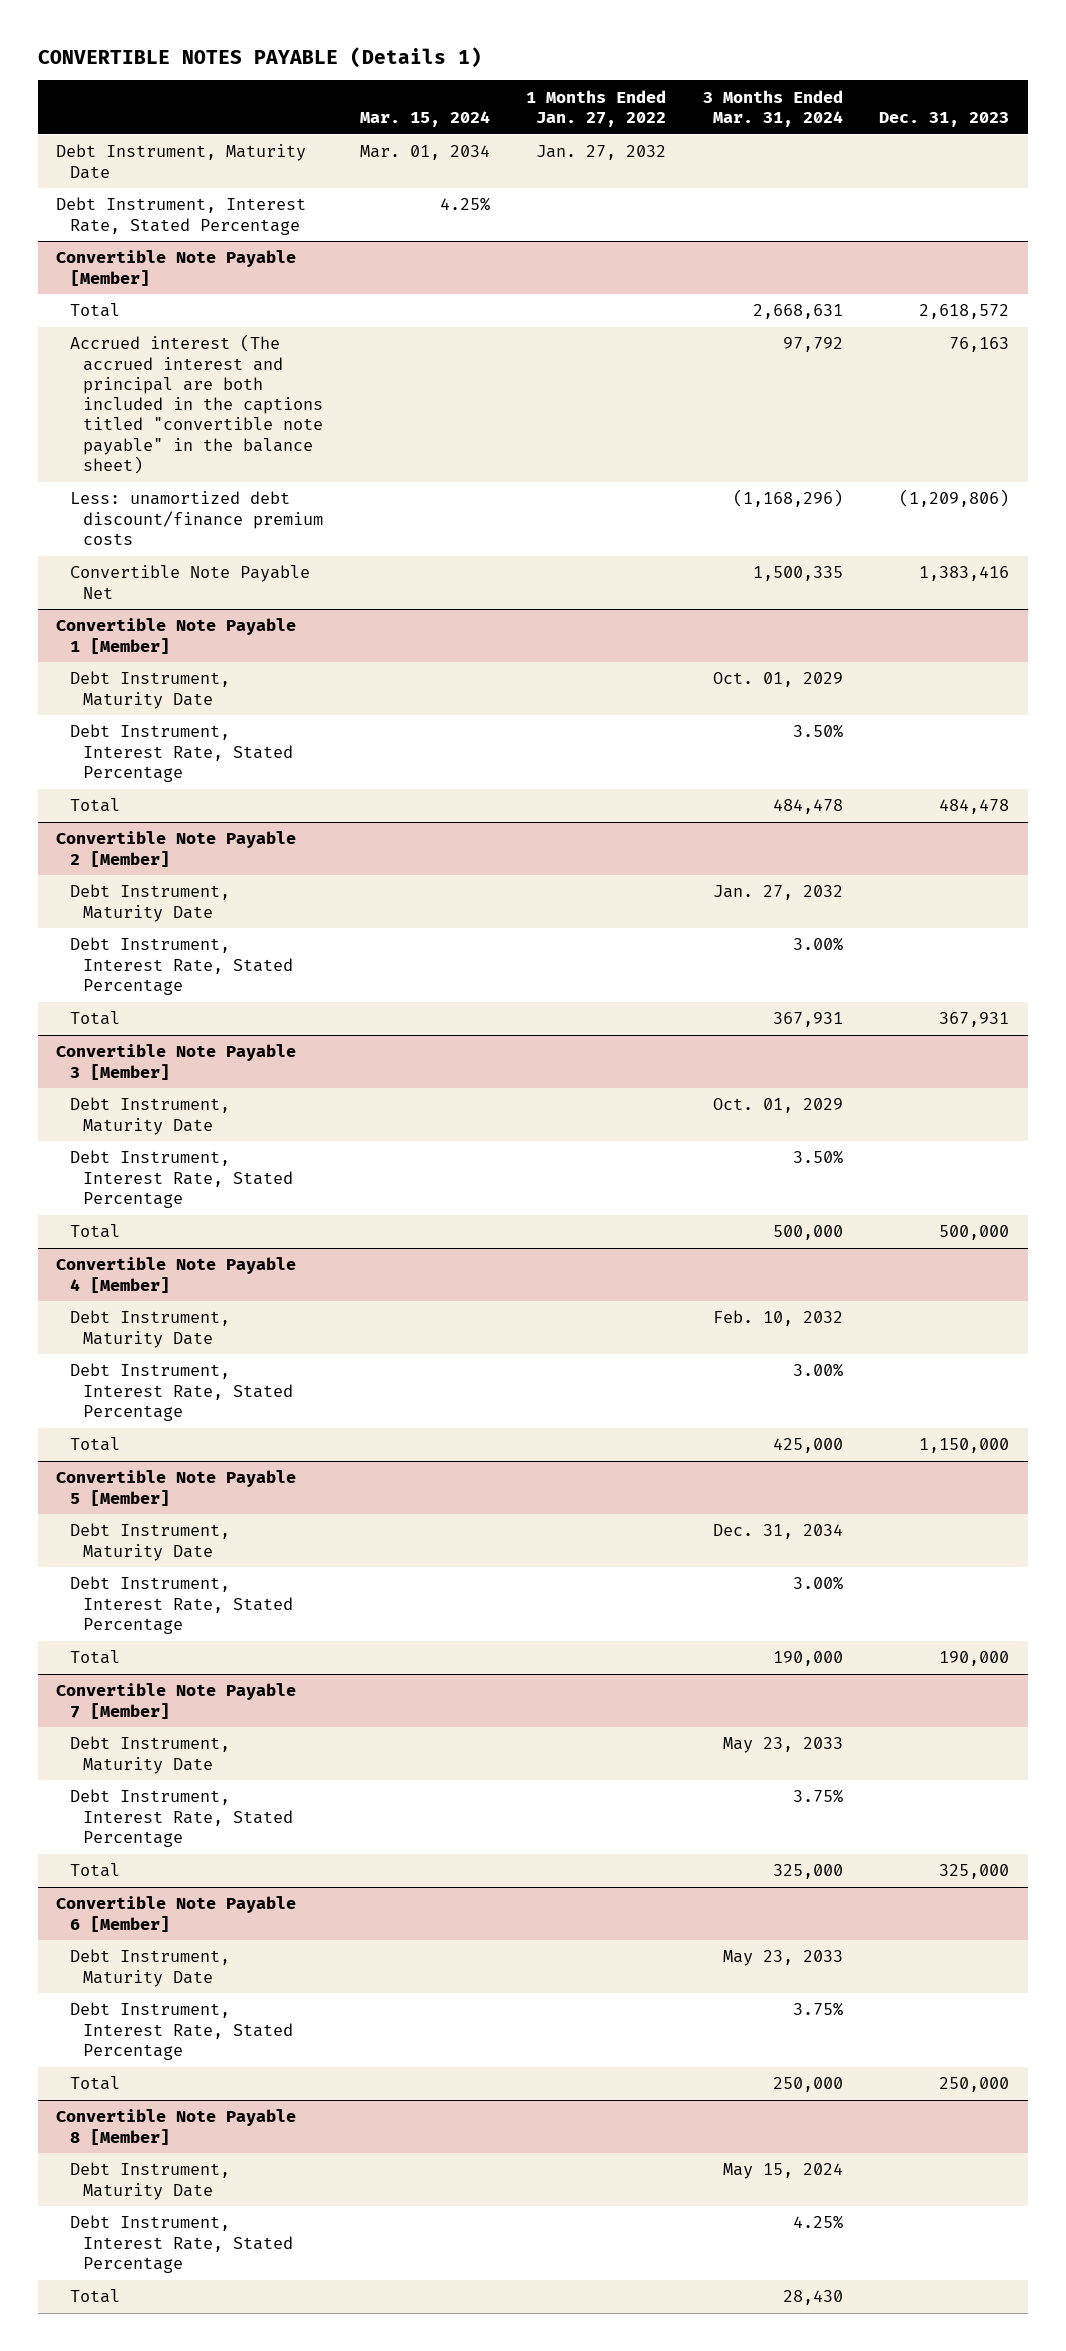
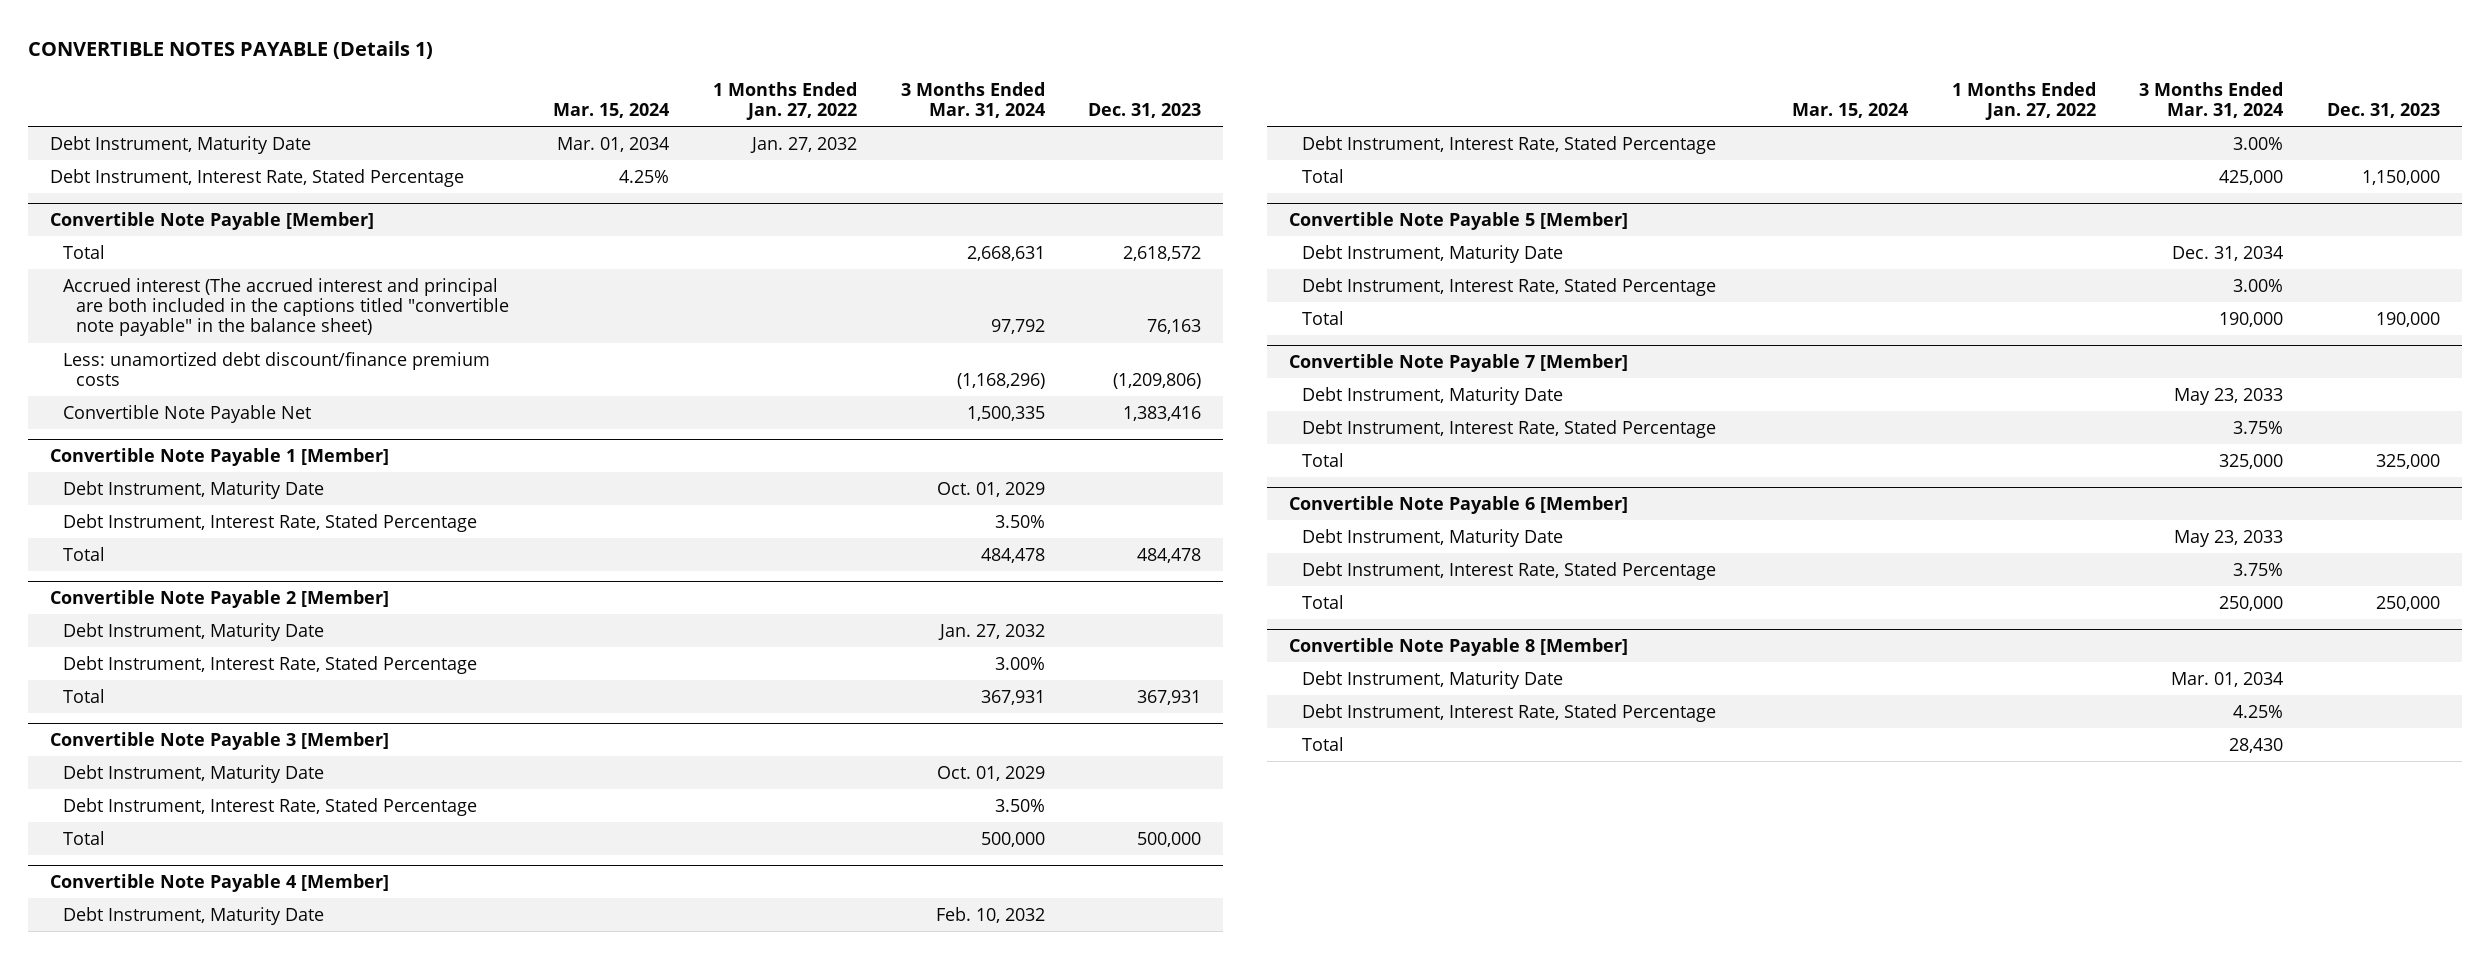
[722,2163,843,2180] May 15, 2024 -> [2171,671,2284,687] Mar. 01, 2034

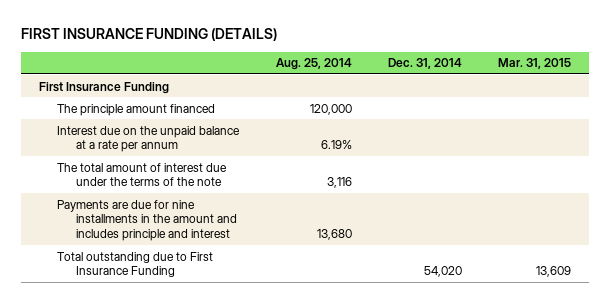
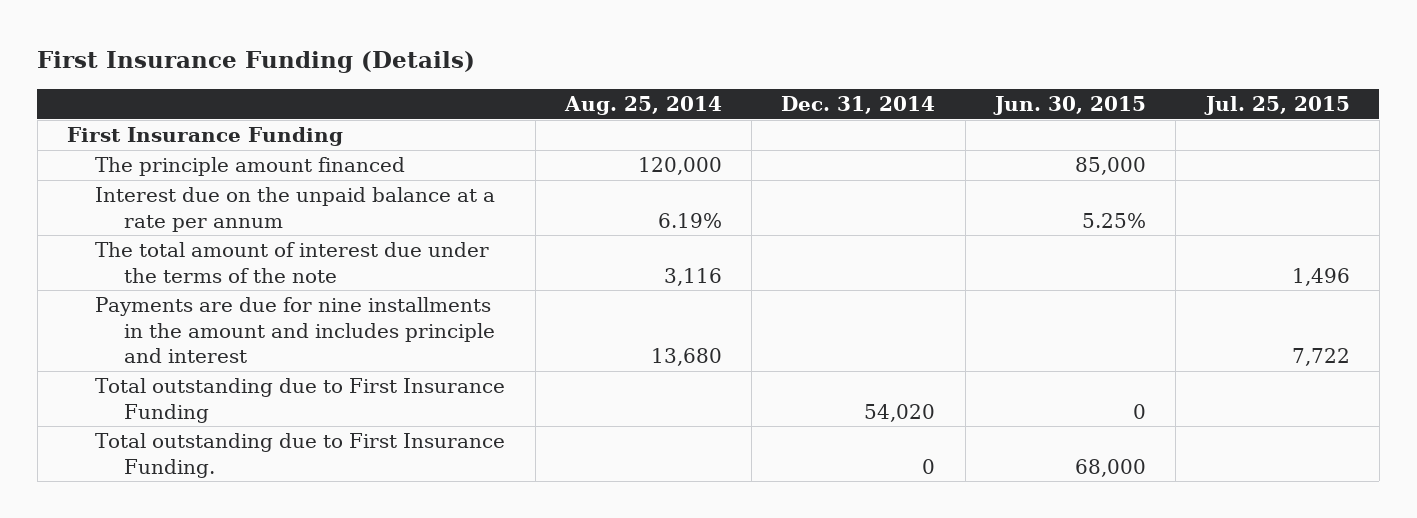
[20,28,277,42] FIRST INSURANCE FUNDING (DETAILS) -> [37,51,476,74] First Insurance Funding (Details)
[498,58,572,70] Mar. 31, 2015 -> none
none -> [993,96,1147,116] Jun. 30, 2015
none -> [1203,96,1350,116] Jul. 25, 2015
none -> [95,433,506,478] Total outstanding due to First Insurance Funding.

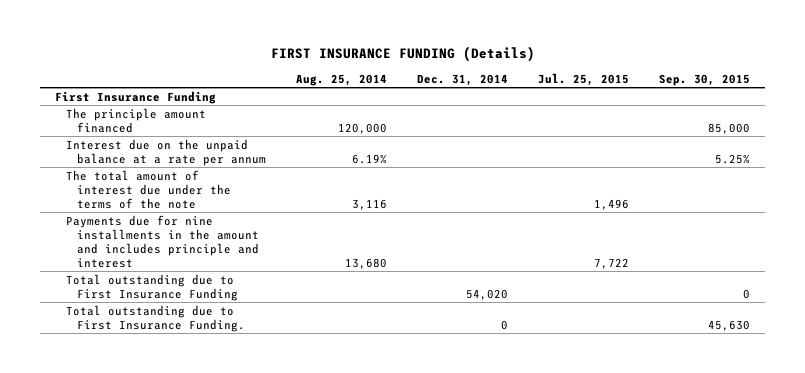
[37,51,476,74] First Insurance Funding (Details) -> [270,46,535,63] FIRST INSURANCE FUNDING (Details)
[993,96,1147,116] Jun. 30, 2015 -> none
none -> [658,73,750,86] Sep. 30, 2015
[95,297,495,363] Payments are due for nine installments in the amount and includes principle and interest -> [66,214,260,268] Payments due for nine installments in the amount and includes principle and interest

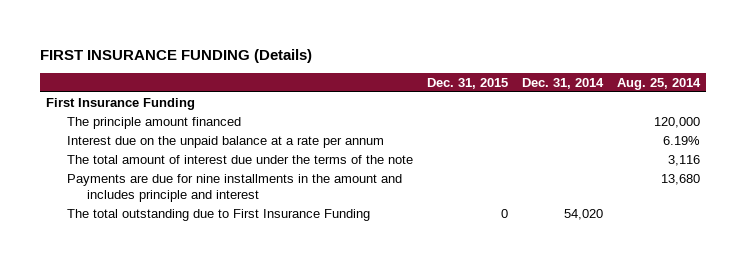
[537,72,629,86] Jul. 25, 2015 -> none
[658,73,750,86] Sep. 30, 2015 -> none
none -> [426,77,508,89] Dec. 31, 2015
[66,273,239,301] Total outstanding due to First Insurance Funding -> none
[66,214,260,268] Payments due for nine installments in the amount and includes principle and interest -> [66,174,402,202] Payments are due for nine installments in the amount and includes principle and interest
[66,304,246,332] Total outstanding due to First Insurance Funding. -> [66,209,370,222] The total outstanding due to First Insurance Funding
[501,319,509,330] 0 -> [563,209,603,221] 54,020

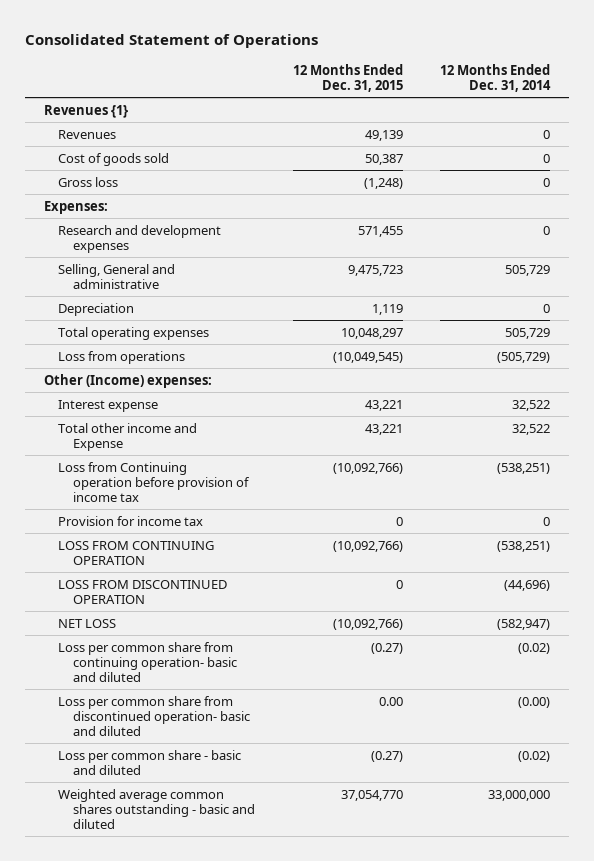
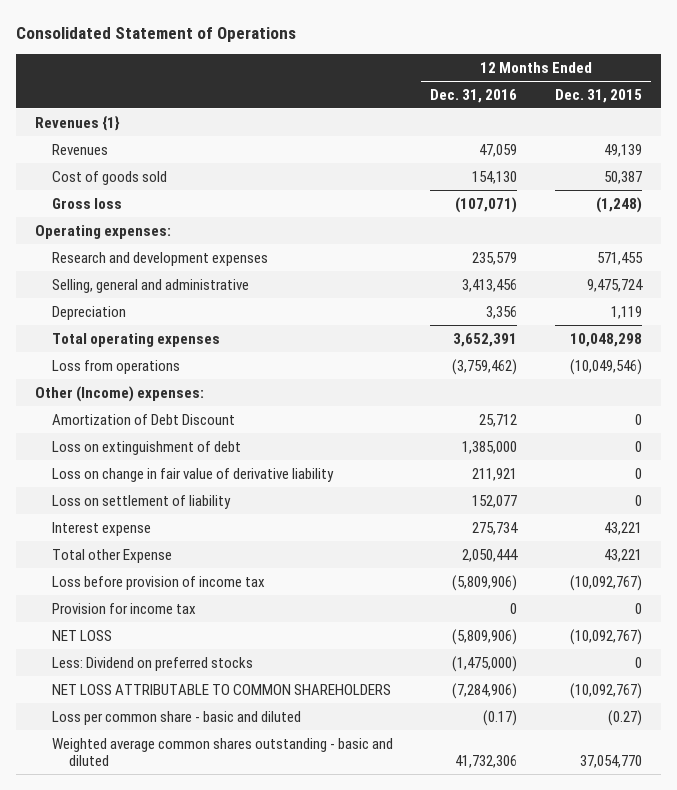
[440,63,552,92] 12 Months Ended Dec. 31, 2014 -> none
none -> [430,88,518,103] Dec. 31, 2016
[43,200,108,214] Expenses: -> [35,224,172,239] Operating expenses:
[58,263,176,289] Selling, General and administrative -> [51,278,249,293] Selling, general and administrative
[347,264,403,276] 9,475,723 -> [587,278,644,292] 9,475,724
[340,327,403,339] 10,048,297 -> [570,332,643,347] 10,048,298
[332,351,403,363] (10,049,545) -> [570,358,643,375] (10,049,546)
none -> [51,413,235,425] Amortization of Debt Discount
none -> [51,440,241,455] Loss on extinguishment of debt
none -> [51,467,334,482] Loss on change in fair value of derivative liability
none -> [51,494,231,509] Loss on settlement of liability
[58,422,198,451] Total other income and Expense -> [51,548,172,563] Total other Expense
[58,461,250,502] Loss from Continuing operation before provision of income tax -> [51,575,265,590] Loss before provision of income tax
[332,462,403,474] (10,092,766) -> [570,574,643,591] (10,092,767)
[58,540,215,565] LOSS FROM CONTINUING OPERATION -> none
[58,579,228,604] LOSS FROM DISCONTINUED OPERATION -> none
[58,641,237,682] Loss per common share from continuing operation- basic and diluted -> none
[58,695,250,736] Loss per common share from discontinued operation- basic and diluted -> none
[332,618,403,630] (10,092,766) -> [570,628,643,645] (10,092,767)
none -> [51,656,253,671] Less: Dividend on preferred stocks
none -> [51,683,391,695] NET LOSS ATTRIBUTABLE TO COMMON SHAREHOLDERS

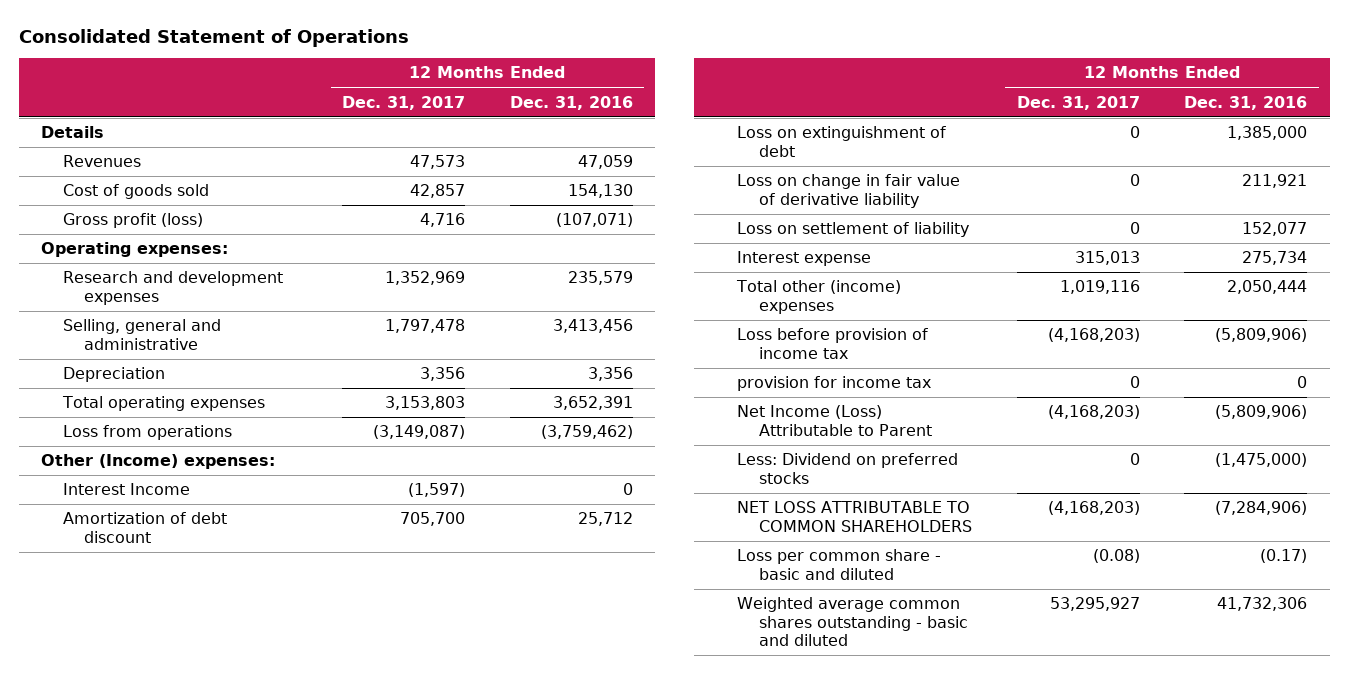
[555,88,643,103] Dec. 31, 2015 -> none
none -> [341,95,465,110] Dec. 31, 2017
[35,114,121,131] Revenues {1} -> none
none -> [41,126,105,139] Details
[51,197,122,209] Gross loss -> [62,213,203,229] Gross profit (loss)
none -> [62,483,190,496] Interest Income
[51,413,235,425] Amortization of Debt Discount -> [62,512,227,543] Amortization of debt discount
[51,548,172,563] Total other Expense -> [736,280,902,314] Total other (income) expenses
[51,602,196,614] Provision for income tax -> [737,376,932,392] provision for income tax
[51,629,112,641] NET LOSS -> [737,405,932,436] Net Income (Loss) Attributable to Parent

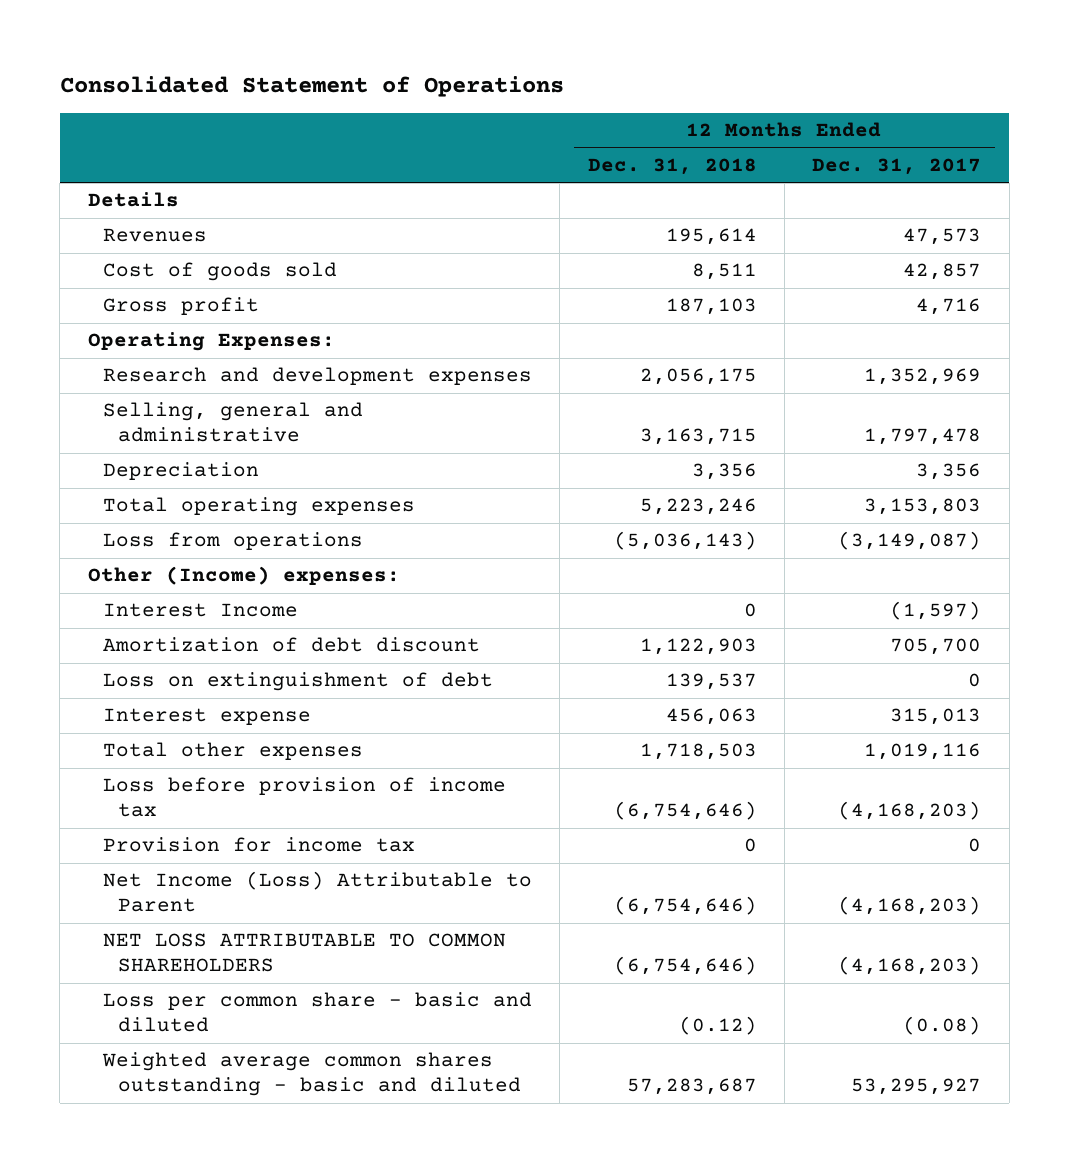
[509,95,633,110] Dec. 31, 2016 -> none
none -> [587,157,757,175] Dec. 31, 2018
[62,213,203,229] Gross profit (loss) -> [102,297,259,316] Gross profit
[41,242,229,258] Operating expenses: -> [87,332,335,352] Operating Expenses:
[737,174,961,208] Loss on change in fair value of derivative liability -> none
[737,222,970,238] Loss on settlement of liability -> none
[736,280,902,314] Total other (income) expenses -> [102,742,363,761] Total other expenses
[737,376,932,392] provision for income tax -> [102,837,415,853] Provision for income tax
[737,453,959,484] Less: Dividend on preferred stocks -> none

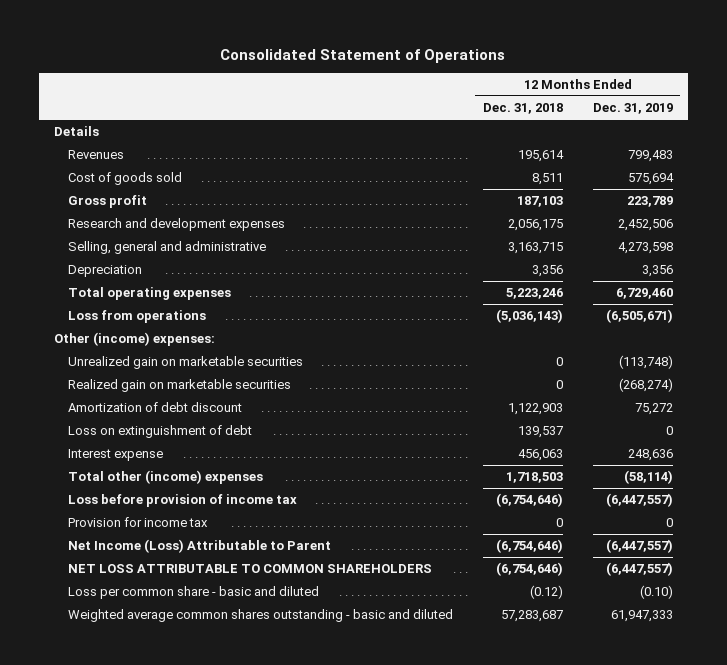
[812,157,982,175] Dec. 31, 2017 -> none
none -> [592,103,673,115] Dec. 31, 2019
[87,332,335,352] Operating Expenses: -> none
[102,603,298,618] Interest Income -> none
[87,566,400,586] Other (Income) expenses: -> [54,332,216,347] Other (income) expenses:
none -> [67,356,303,370] Unrealized gain on marketable securities
none -> [67,379,291,393] Realized gain on marketable securities
[102,742,363,761] Total other expenses -> [67,470,263,485] Total other (income) expenses

